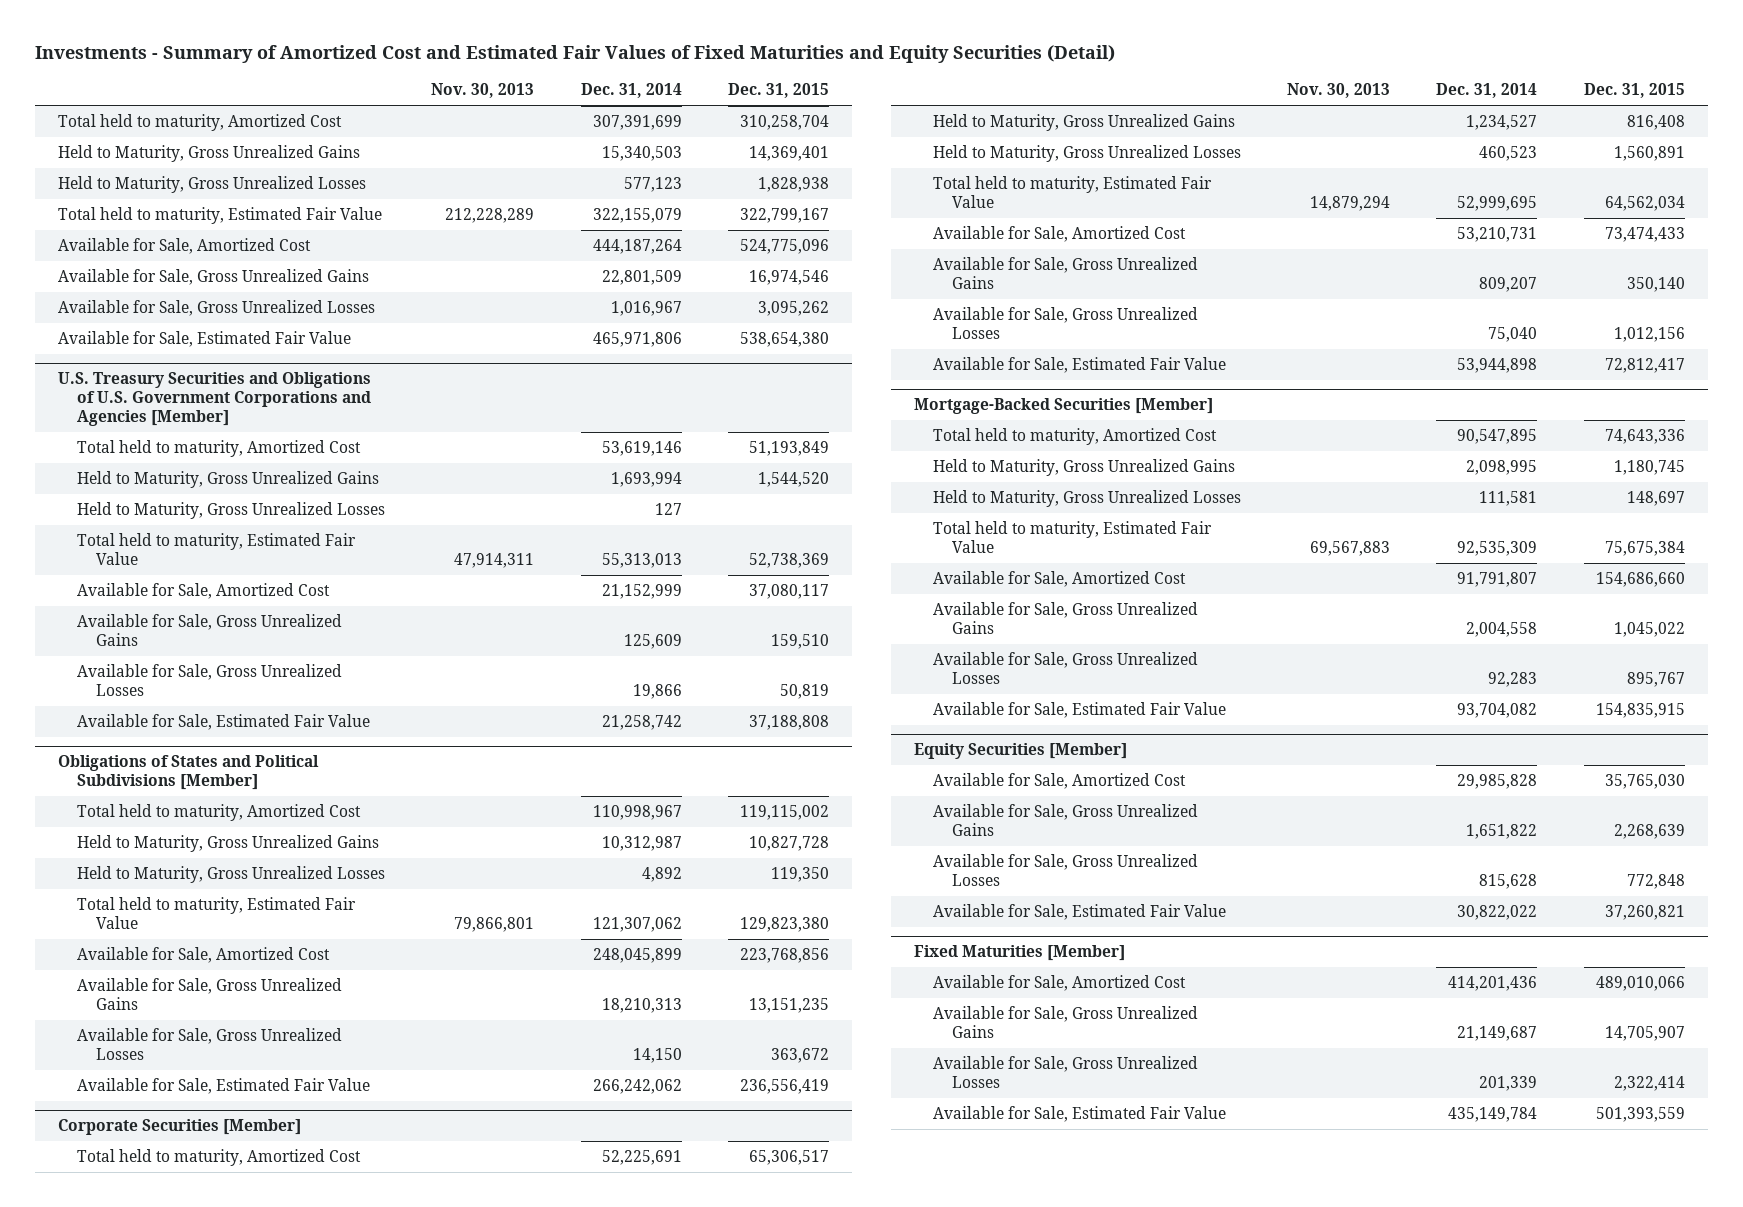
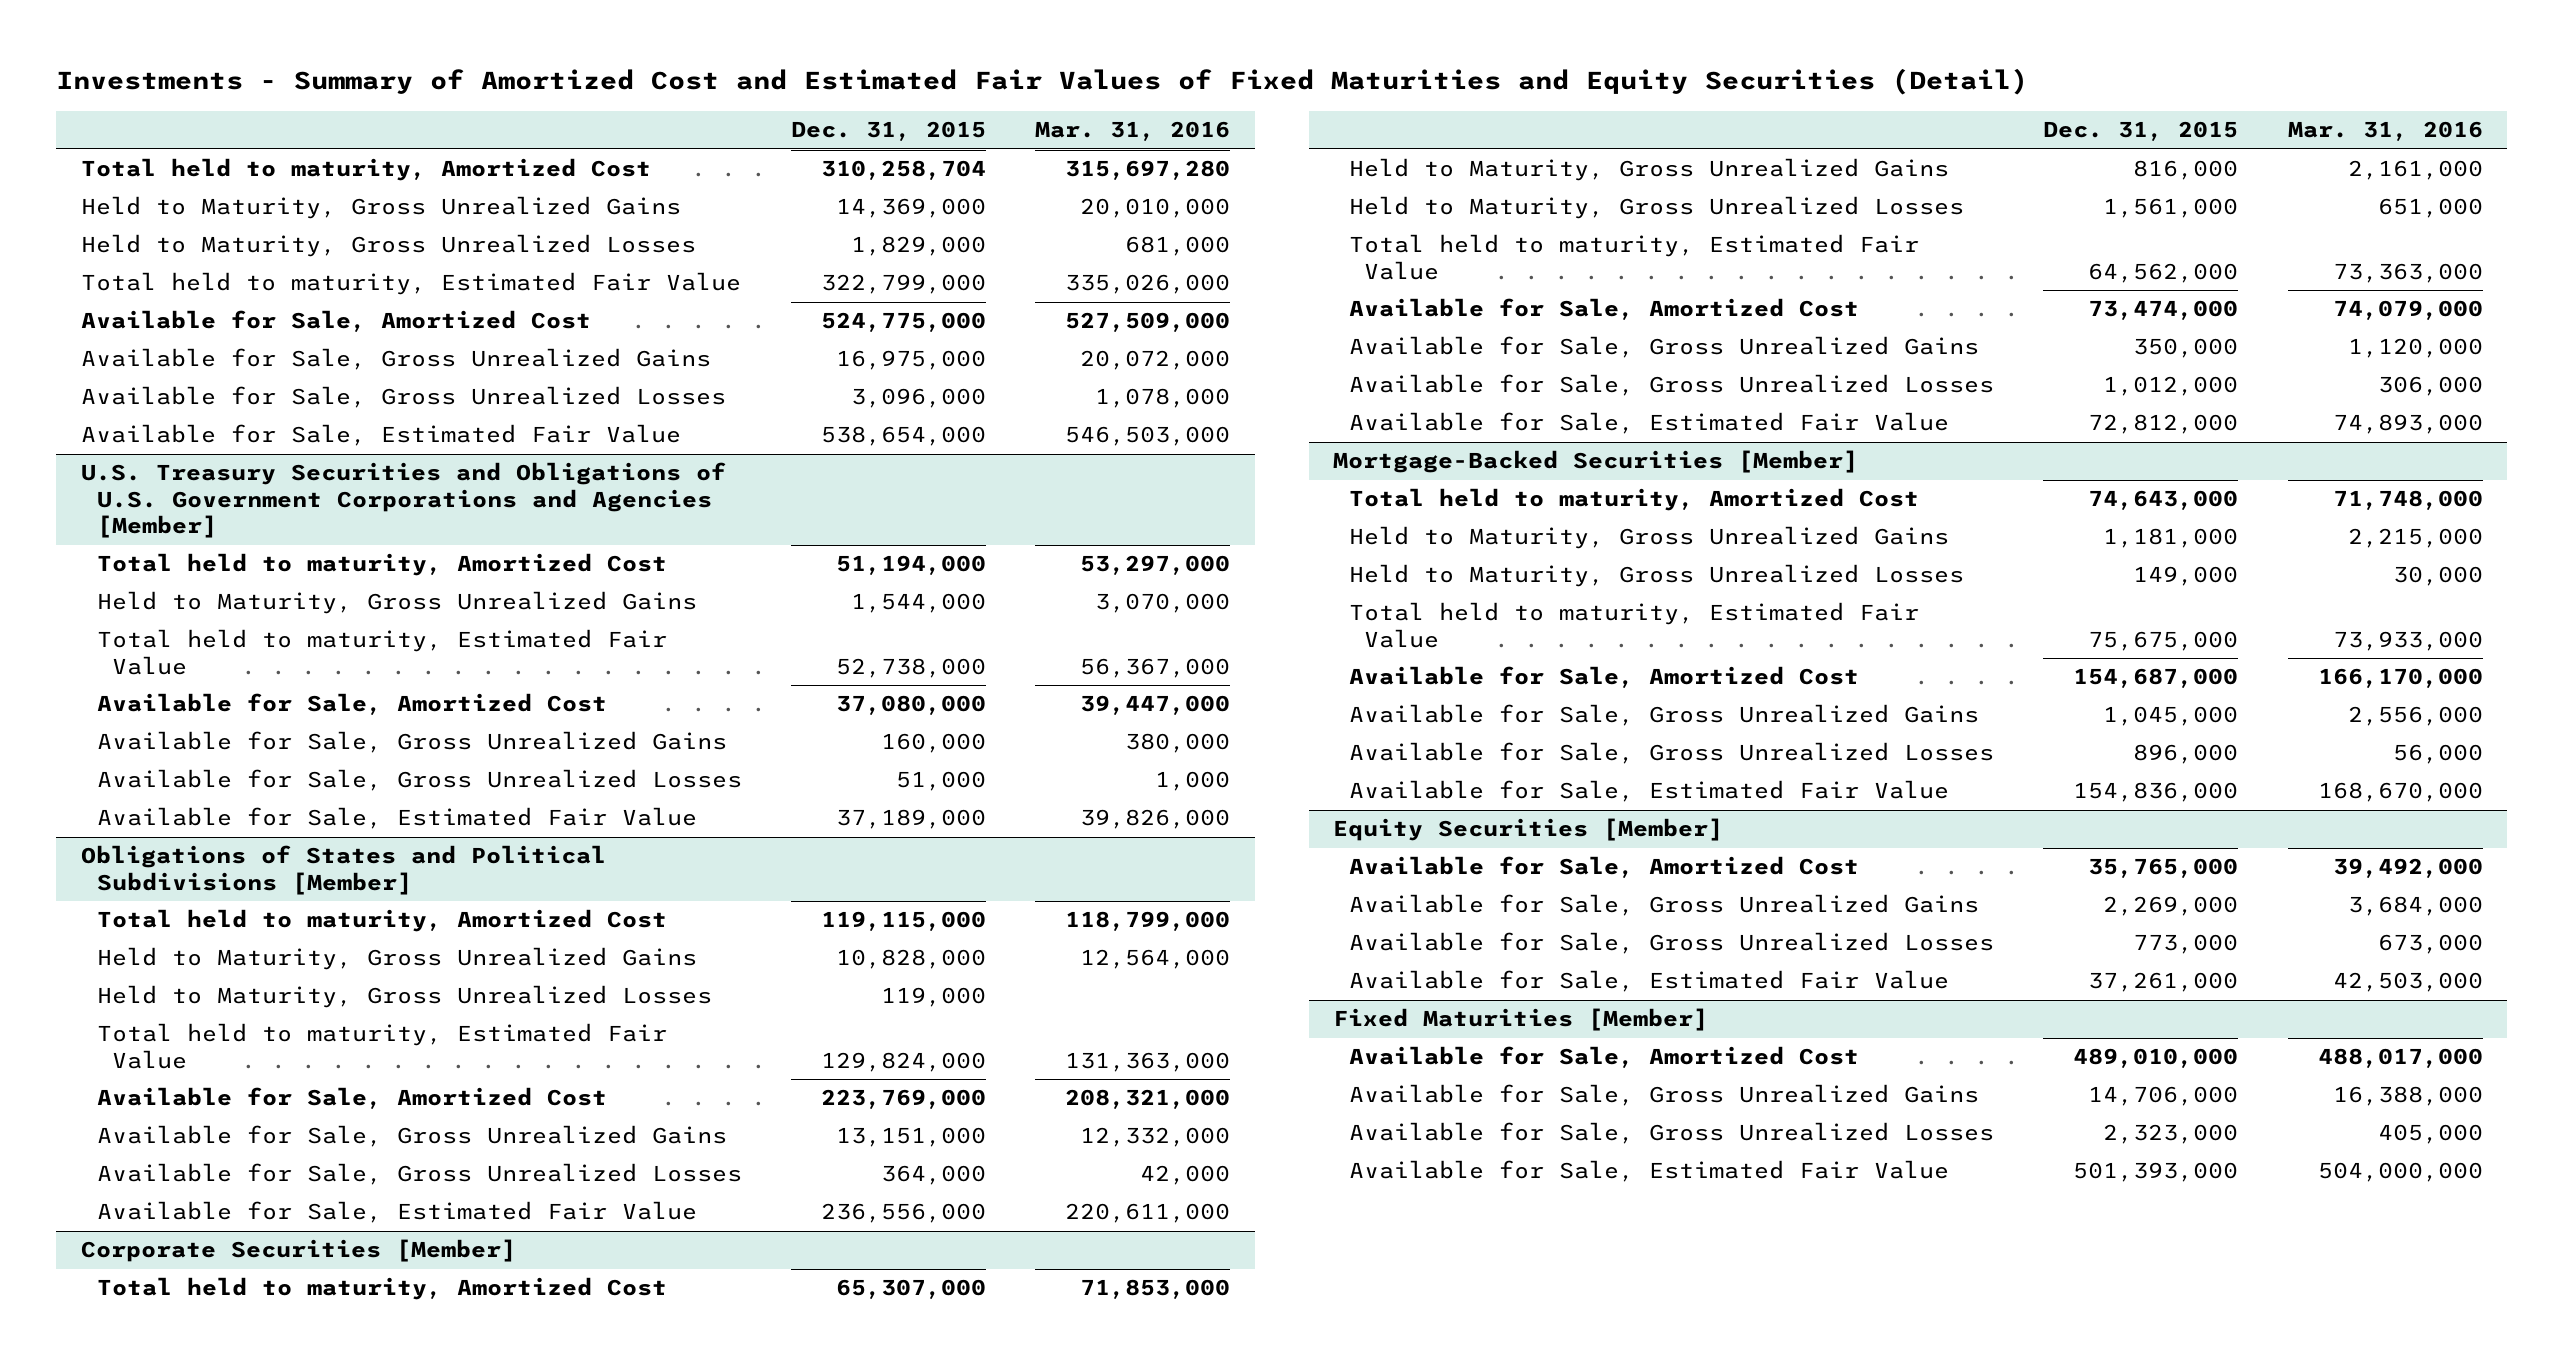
[431,83,535,99] Nov. 30, 2013 -> none
[580,83,682,99] Dec. 31, 2014 -> none
none -> [1035,121,1231,142] Mar. 31, 2016
[748,145,829,161] 14,369,401 -> [835,198,986,219] 14,369,000
[757,176,829,192] 1,828,938 -> [850,236,986,257] 1,829,000
[739,207,829,223] 322,799,167 -> [820,274,986,295] 322,799,000
[739,238,829,254] 524,775,096 -> [820,312,986,333] 524,775,000
[748,269,829,285] 16,974,546 -> [835,350,986,371] 16,975,000
[757,300,829,316] 3,095,262 -> [850,388,986,409] 3,096,000
[739,331,829,347] 538,654,380 -> [820,426,986,447] 538,654,000
[77,501,386,519] Held to Maturity, Gross Unrealized Losses -> none
[748,440,829,456] 51,193,849 -> [835,555,986,576] 51,194,000
[757,471,829,487] 1,544,520 -> [850,593,986,614] 1,544,000
[748,552,829,568] 52,738,369 -> [835,657,986,678] 52,738,000
[748,583,829,599] 37,080,117 -> [835,695,986,716] 37,080,000
[770,633,829,649] 159,510 -> [880,733,986,754] 160,000
[779,683,829,699] 50,819 -> [895,771,986,792] 51,000
[748,714,829,730] 37,188,808 -> [835,809,986,830] 37,189,000
[739,804,829,820] 119,115,002 -> [820,911,986,932] 119,115,000
[748,835,829,851] 10,827,728 -> [835,949,986,970] 10,828,000
[770,866,829,882] 119,350 -> [880,987,986,1008] 119,000
[739,916,829,932] 129,823,380 -> [820,1051,986,1072] 129,824,000
[739,947,829,963] 223,768,856 -> [820,1089,986,1110] 223,769,000
[748,997,829,1013] 13,151,235 -> [835,1127,986,1148] 13,151,000
[770,1047,829,1063] 363,672 -> [880,1165,986,1186] 364,000
[739,1078,829,1094] 236,556,419 -> [820,1203,986,1224] 236,556,000
[748,1149,829,1165] 65,306,517 -> [835,1279,986,1300] 65,307,000
[1626,114,1685,130] 816,408 -> [2133,160,2239,181] 816,000
[1613,145,1685,161] 1,560,891 -> [2103,198,2239,219] 1,561,000
[1604,195,1685,211] 64,562,034 -> [2088,262,2239,283] 64,562,000
[1604,226,1685,242] 73,474,433 -> [2088,300,2239,321] 73,474,000
[1626,276,1685,292] 350,140 -> [2133,338,2239,359] 350,000
[1613,326,1685,342] 1,012,156 -> [2103,376,2239,397] 1,012,000
[1604,357,1685,373] 72,812,417 -> [2088,414,2239,435] 72,812,000
[1604,428,1685,444] 74,643,336 -> [2088,490,2239,511] 74,643,000
[1613,459,1685,475] 1,180,745 -> [2103,528,2239,549] 1,181,000
[1626,490,1685,506] 148,697 -> [2133,566,2239,587] 149,000
[1604,540,1685,556] 75,675,384 -> [2088,630,2239,651] 75,675,000
[1595,571,1685,587] 154,686,660 -> [2073,668,2239,689] 154,687,000
[1613,621,1685,637] 1,045,022 -> [2103,706,2239,727] 1,045,000
[1626,671,1685,687] 895,767 -> [2133,744,2239,765] 896,000
[1595,702,1685,718] 154,835,915 -> [2073,782,2239,803] 154,836,000
[1604,773,1685,789] 35,765,030 -> [2088,858,2239,879] 35,765,000
[1613,823,1685,839] 2,268,639 -> [2103,896,2239,917] 2,269,000
[1626,873,1685,889] 772,848 -> [2133,934,2239,955] 773,000
[1604,904,1685,920] 37,260,821 -> [2088,972,2239,993] 37,261,000
[1595,975,1685,991] 489,010,066 -> [2073,1048,2239,1069] 489,010,000
[1604,1025,1685,1041] 14,705,907 -> [2088,1086,2239,1107] 14,706,000
[1613,1075,1685,1091] 2,322,414 -> [2103,1124,2239,1145] 2,323,000
[1595,1106,1685,1122] 501,393,559 -> [2073,1162,2239,1183] 501,393,000

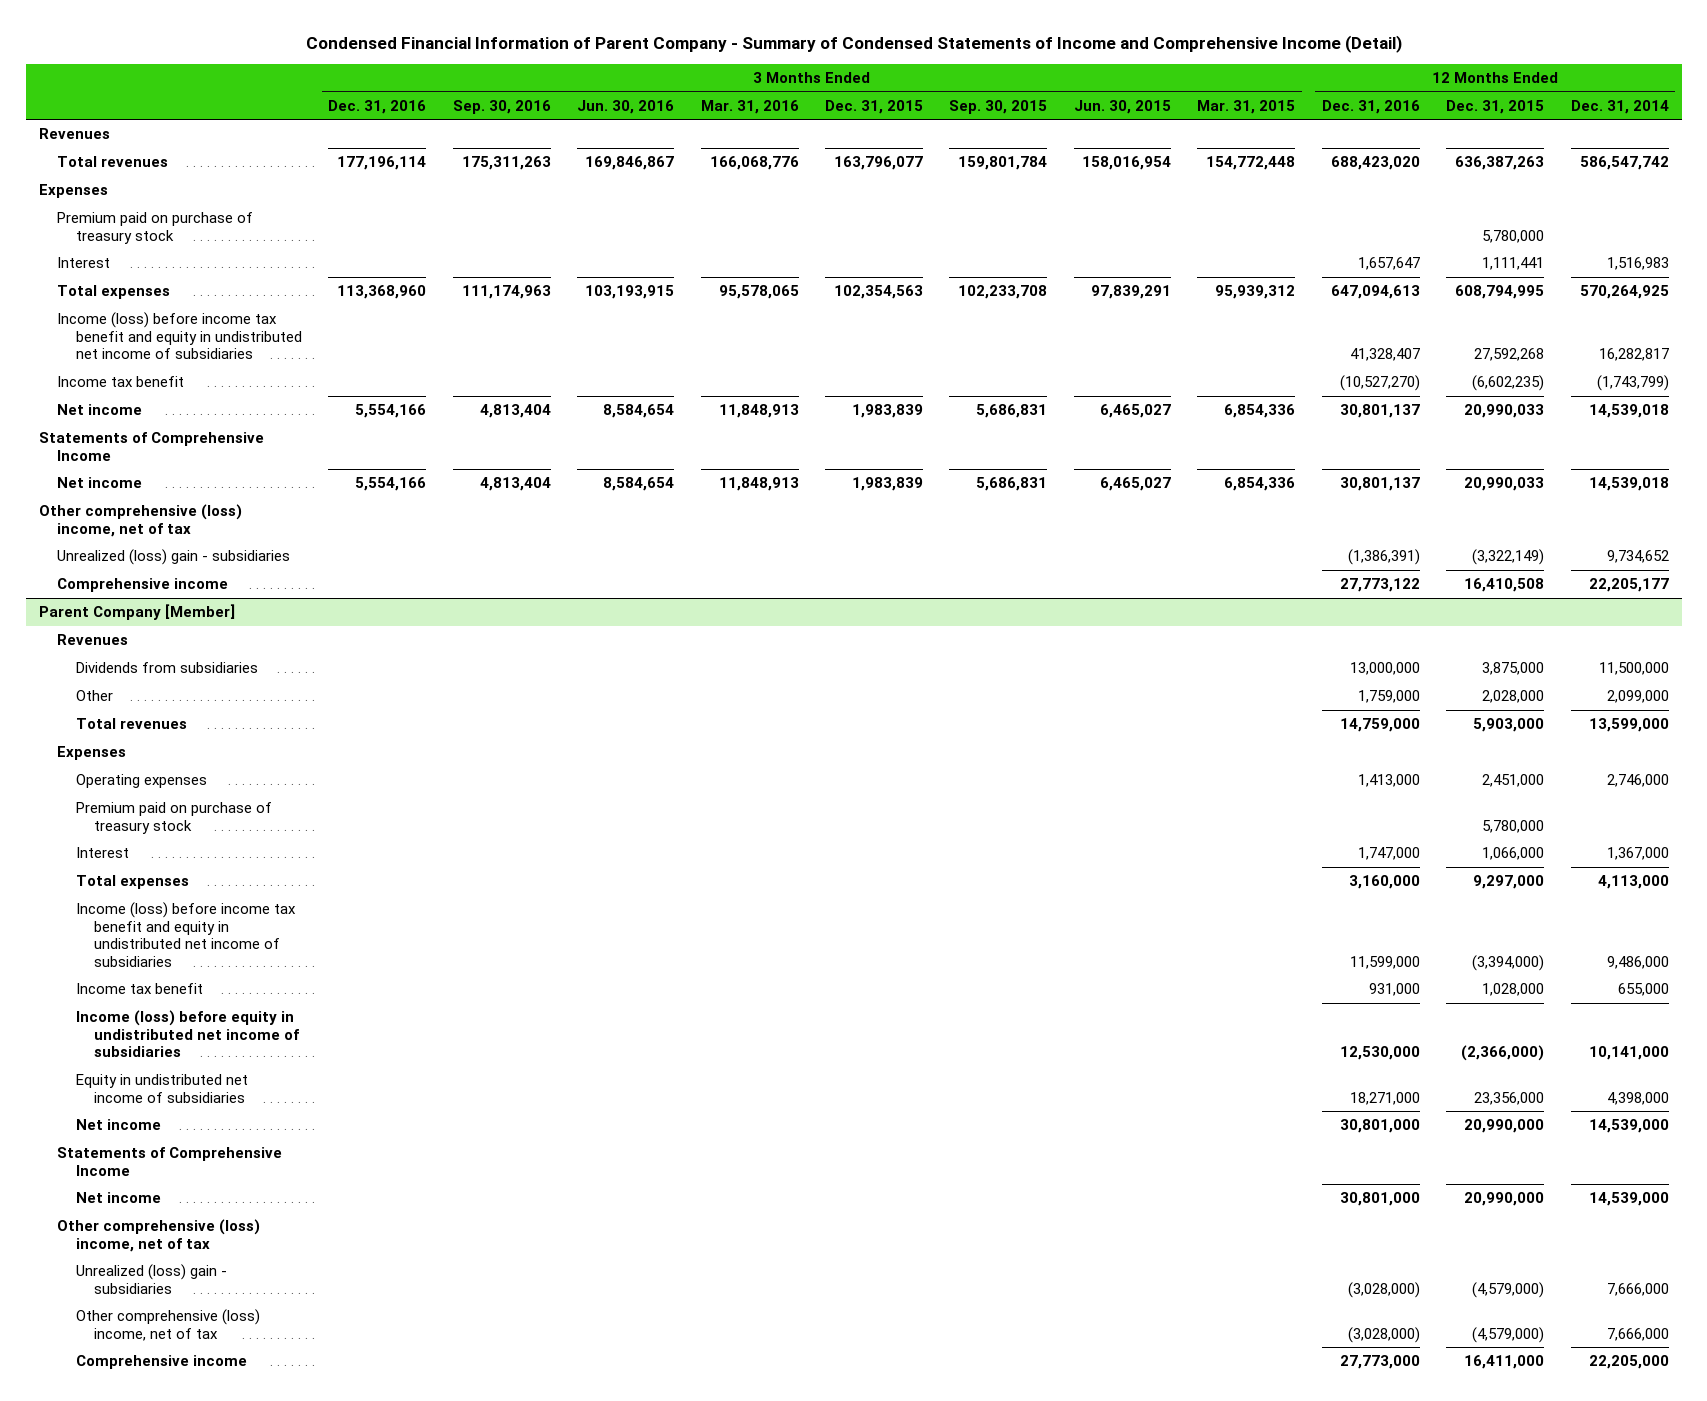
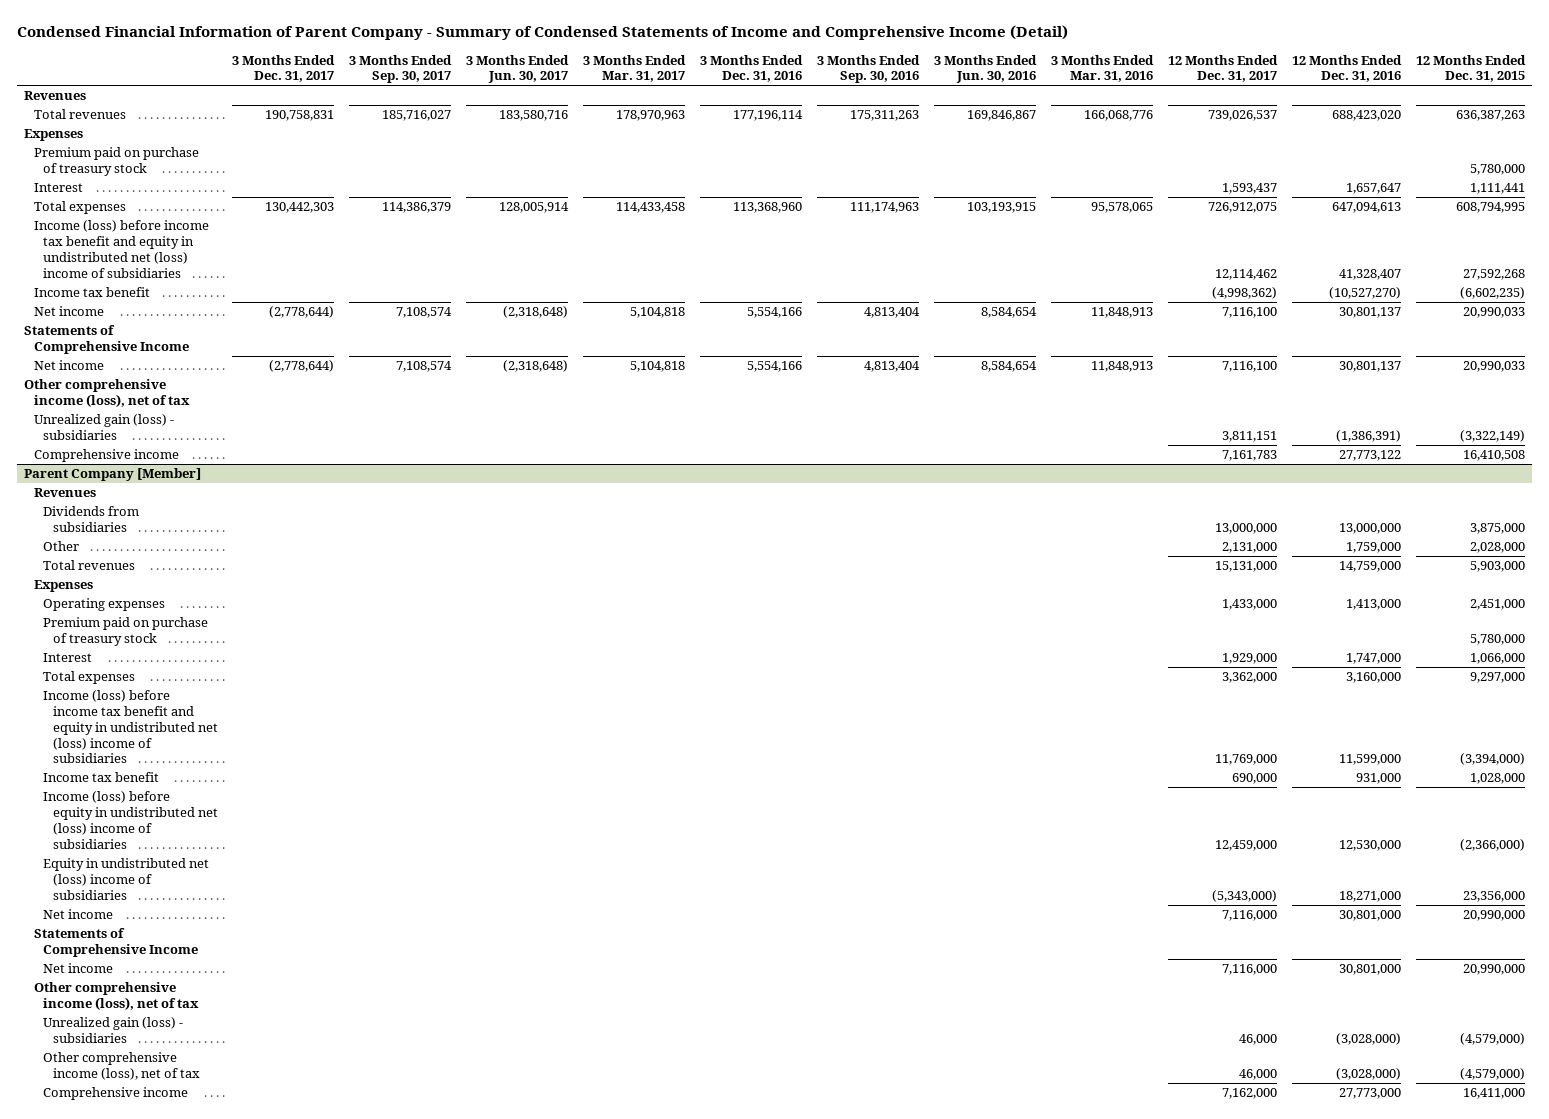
[825,99,924,114] Dec. 31, 2015 -> none
[949,99,1048,114] Sep. 30, 2015 -> none
[1073,99,1171,114] Jun. 30, 2015 -> none
[1197,99,1296,114] Mar. 31, 2015 -> none
[1570,99,1669,114] Dec. 31, 2014 -> none
none -> [232,54,336,83] 3 Months Ended Dec. 31, 2017
none -> [349,54,453,84] 3 Months Ended Sep. 30, 2017
none -> [466,54,570,84] 3 Months Ended Jun. 30, 2017
none -> [583,54,687,83] 3 Months Ended Mar. 31, 2017
none -> [1168,54,1279,83] 12 Months Ended Dec. 31, 2017
[57,312,302,360] Income (loss) before income tax benefit and equity in undistributed net income of subsidiaries -> [33,220,209,278] Income (loss) before income tax benefit and equity in undistributed net (loss) income of subsidiaries
[38,504,242,537] Other comprehensive (loss) income, net of tax -> [24,379,190,408] Other comprehensive income (loss), net of tax
[57,549,291,566] Unrealized (loss) gain - subsidiaries -> [33,414,174,441] Unrealized gain (loss) - subsidiaries
[75,902,296,967] Income (loss) before income tax benefit and equity in undistributed net income of subsidiaries -> [43,690,218,764] Income (loss) before income tax benefit and equity in undistributed net (loss) income of subsidiaries
[75,1010,300,1058] Income (loss) before equity in undistributed net income of subsidiaries -> [43,791,218,849] Income (loss) before equity in undistributed net (loss) income of subsidiaries
[75,1074,248,1103] Equity in undistributed net income of subsidiaries -> [43,858,210,900] Equity in undistributed net (loss) income of subsidiaries
[57,1219,261,1252] Other comprehensive (loss) income, net of tax -> [33,982,200,1011] Other comprehensive income (loss), net of tax
[75,1264,227,1294] Unrealized (loss) gain - subsidiaries -> [43,1017,184,1044] Unrealized gain (loss) - subsidiaries
[75,1309,260,1341] Other comprehensive (loss) income, net of tax -> [43,1052,200,1081] Other comprehensive income (loss), net of tax

